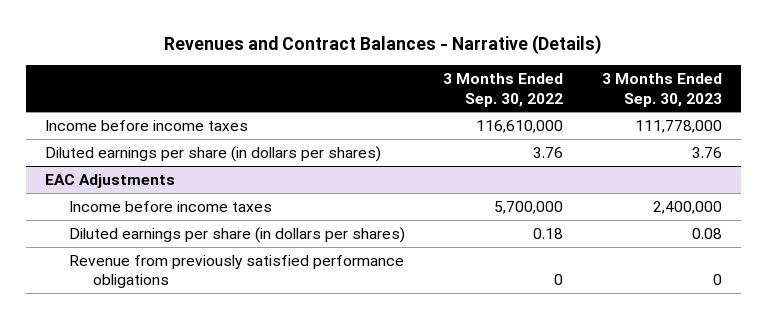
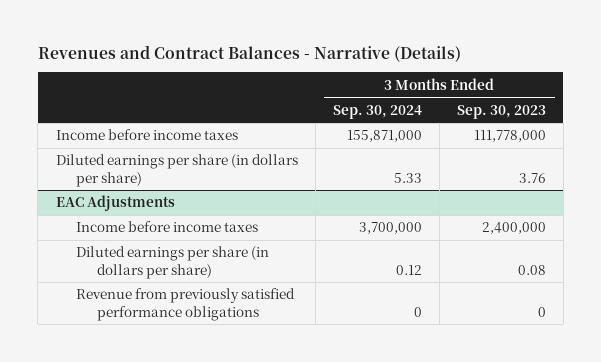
[443,72,564,107] 3 Months Ended Sep. 30, 2022 -> none
none -> [332,104,422,119] Sep. 30, 2024
[44,145,381,162] Diluted earnings per share (in dollars per shares) -> [55,154,298,187] Diluted earnings per share (in dollars per share)
[69,226,406,243] Diluted earnings per share (in dollars per shares) -> [76,246,270,279] Diluted earnings per share (in dollars per share)

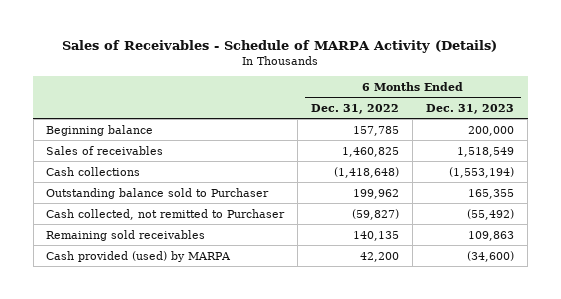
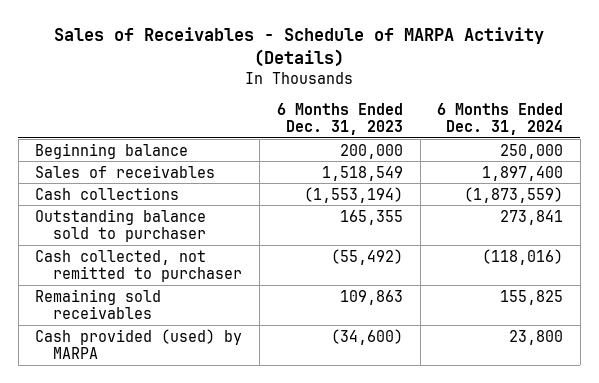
[311,103,400,114] Dec. 31, 2022 -> none
none -> [437,102,564,135] 6 Months Ended Dec. 31, 2024
[46,187,270,199] Outstanding balance sold to Purchaser -> [35,208,207,242] Outstanding balance sold to purchaser
[46,208,286,220] Cash collected, not remitted to Purchaser -> [35,249,243,282] Cash collected, not remitted to purchaser

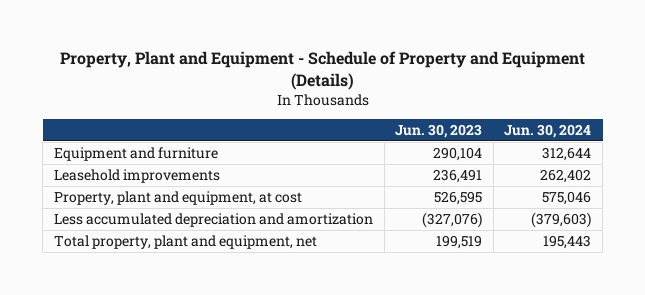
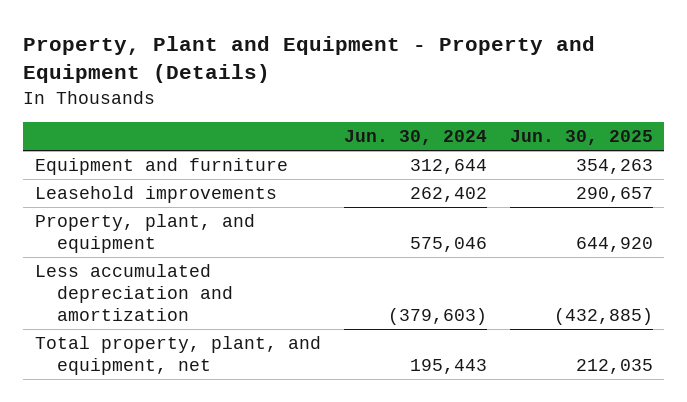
[59,51,585,90] Property, Plant and Equipment - Schedule of Property and Equipment (Details) -> [23,36,596,84] Property, Plant and Equipment - Property and Equipment (Details)
[395,123,483,138] Jun. 30, 2023 -> none
none -> [509,130,653,146] Jun. 30, 2025
[53,191,302,206] Property, plant and equipment, at cost -> [34,214,255,253] Property, plant, and equipment
[53,235,317,250] Total property, plant and equipment, net -> [34,336,321,375] Total property, plant, and equipment, net

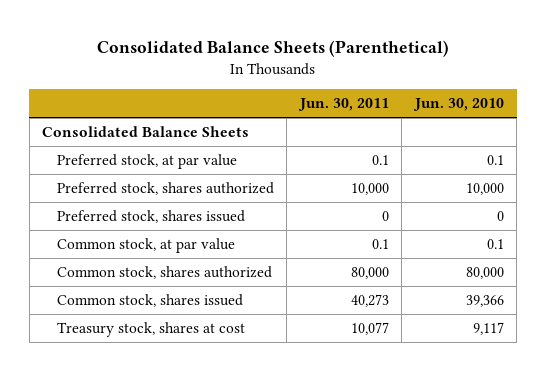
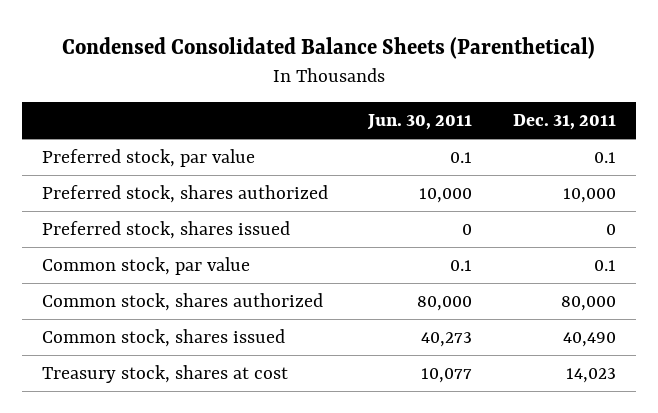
[96,39,449,57] Consolidated Balance Sheets (Parenthetical) -> [61,36,595,59] Condensed Consolidated Balance Sheets (Parenthetical)
[412,98,504,112] Jun. 30, 2010 -> none
none -> [512,114,616,131] Dec. 31, 2011
[42,126,250,138] Consolidated Balance Sheets -> none
[56,154,237,170] Preferred stock, at par value -> [42,148,256,167] Preferred stock, par value
[56,238,235,254] Common stock, at par value -> [42,256,251,275] Common stock, par value

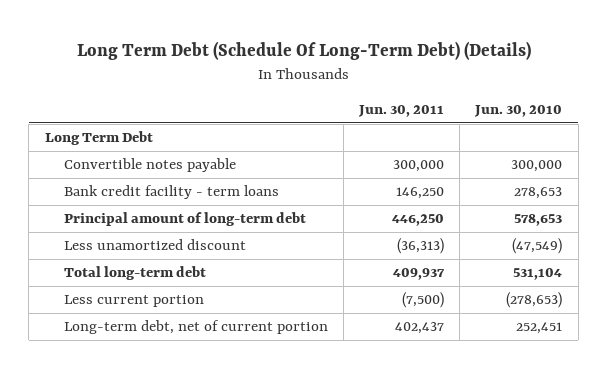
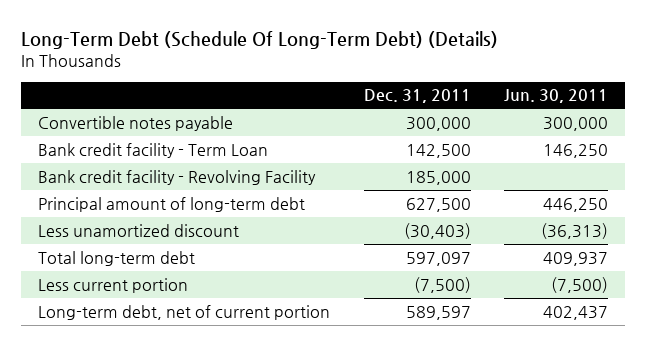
[76,40,531,60] Long Term Debt (Schedule Of Long-Term Debt) (Details) -> [20,31,498,50] Long-Term Debt (Schedule Of Long-Term Debt) (Details)
[474,105,563,118] Jun. 30, 2010 -> none
none -> [363,89,471,104] Dec. 31, 2011
[44,131,153,146] Long Term Debt -> none
[63,185,279,200] Bank credit facility - term loans -> [37,142,268,158] Bank credit facility - Term Loan
none -> [37,169,316,185] Bank credit facility - Revolving Facility

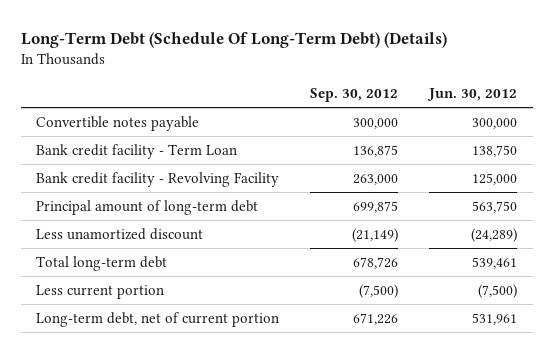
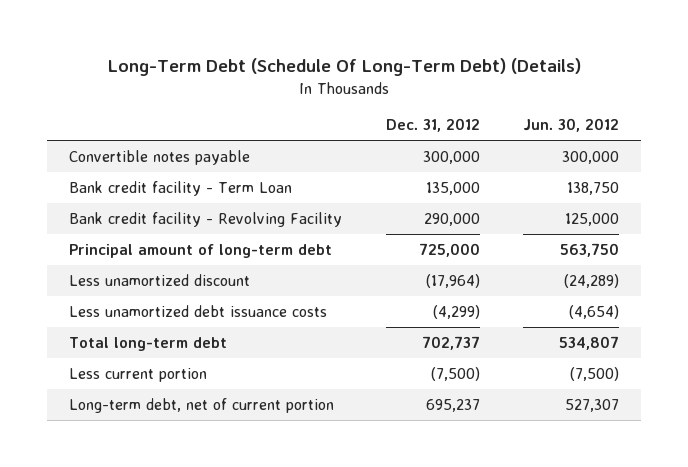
[310,87,399,102] Sep. 30, 2012 -> none
none -> [385,118,480,133] Dec. 31, 2012
none -> [69,304,328,317] Less unamortized debt issuance costs
[472,257,518,270] 539,461 -> [559,335,620,350] 534,807
[472,313,518,326] 531,961 -> [565,398,620,412] 527,307

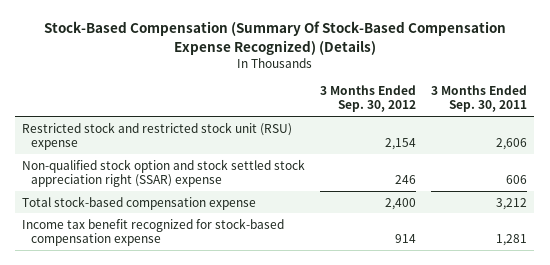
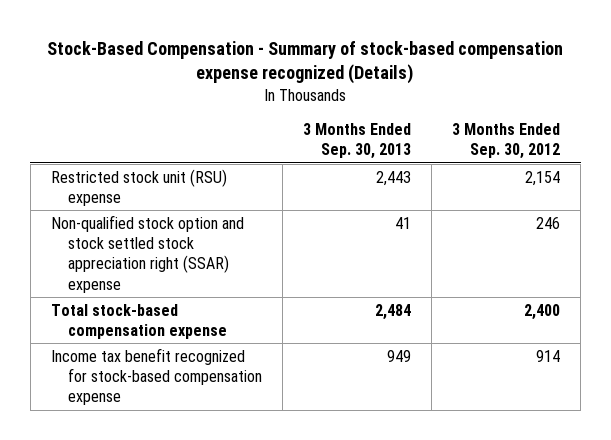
[43,21,506,55] Stock-Based Compensation (Summary Of Stock-Based Compensation Expense Recognized) (Details) -> [47,40,564,85] Stock-Based Compensation - Summary of stock-based compensation expense recognized (Details)
[431,85,528,113] 3 Months Ended Sep. 30, 2011 -> none
none -> [302,123,411,160] 3 Months Ended Sep. 30, 2013
[22,121,293,150] Restricted stock and restricted stock unit (RSU) expense -> [50,168,227,206] Restricted stock unit (RSU) expense

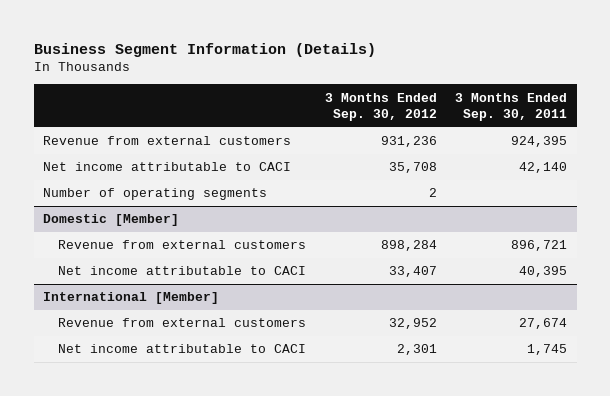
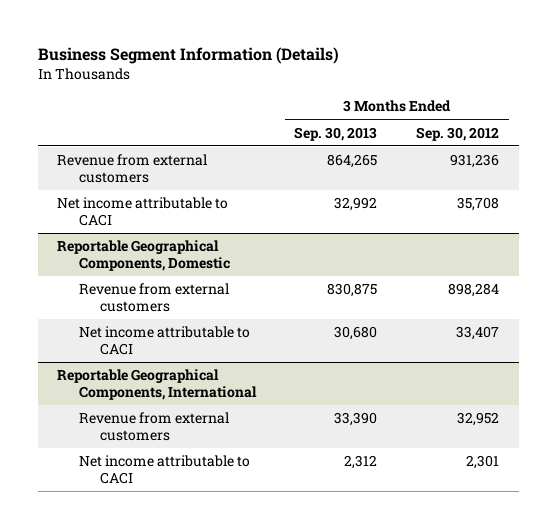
[455,92,568,121] 3 Months Ended Sep. 30, 2011 -> none
none -> [294,126,378,141] Sep. 30, 2013
[43,188,268,201] Number of operating segments -> none
[43,214,180,227] Domestic [Member] -> none
none -> [57,240,230,271] Reportable Geographical Components, Domestic
[43,292,220,305] International [Member] -> none
none -> [57,369,257,400] Reportable Geographical Components, International

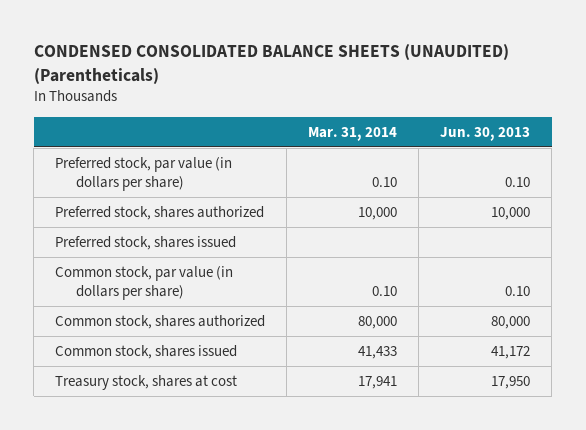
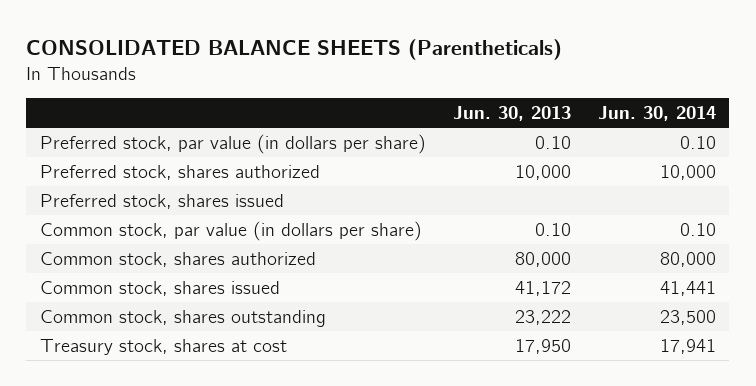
[33,44,509,84] CONDENSED CONSOLIDATED BALANCE SHEETS (UNAUDITED) (Parentheticals) -> [26,38,563,60] CONSOLIDATED BALANCE SHEETS (Parentheticals)
[308,126,398,141] Mar. 31, 2014 -> none
none -> [597,105,716,121] Jun. 30, 2014
none -> [39,309,326,327] Common stock, shares outstanding

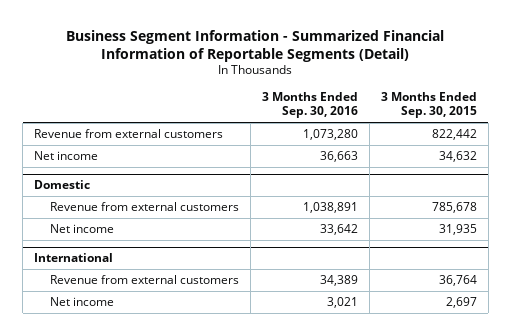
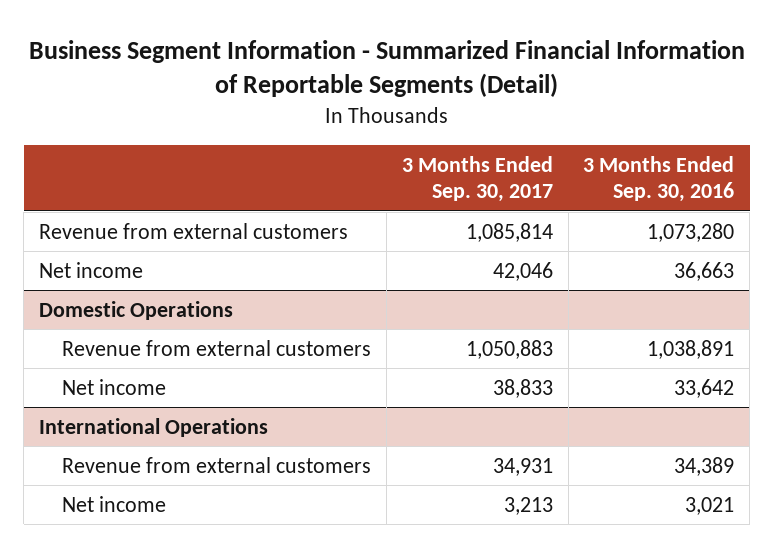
[380,91,477,119] 3 Months Ended Sep. 30, 2015 -> none
none -> [401,156,553,203] 3 Months Ended Sep. 30, 2017
[34,180,91,190] Domestic -> [39,300,234,320] Domestic Operations
[34,253,114,263] International -> [39,417,269,437] International Operations

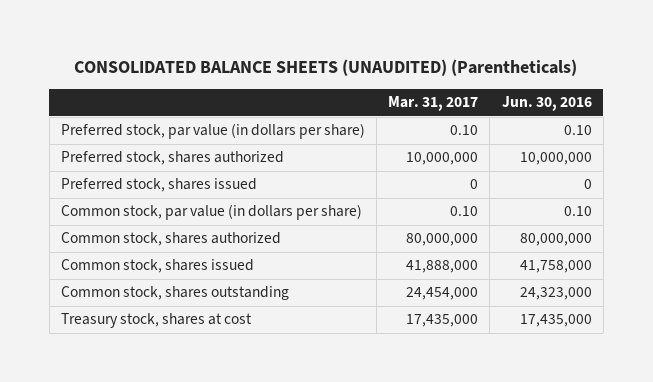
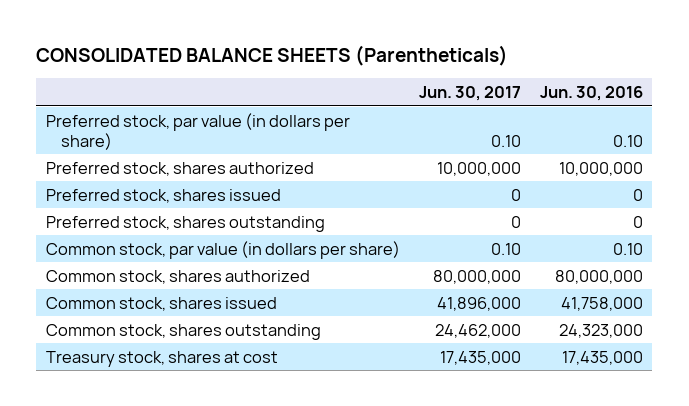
[74,59,578,77] CONSOLIDATED BALANCE SHEETS (UNAUDITED) (Parentheticals) -> [36,44,509,66] CONSOLIDATED BALANCE SHEETS (Parentheticals)
[388,96,479,112] Mar. 31, 2017 -> none
none -> [418,86,521,102] Jun. 30, 2017
none -> [45,215,325,232] Preferred stock, shares outstanding

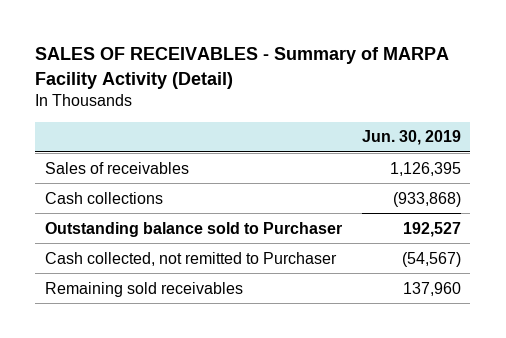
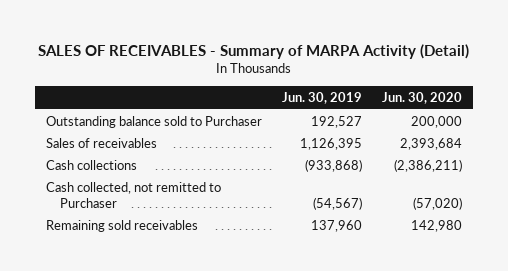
[35,46,450,89] SALES OF RECEIVABLES - Summary of MARPA Facility Activity (Detail) -> [37,43,469,59] SALES OF RECEIVABLES - Summary of MARPA Activity (Detail)
none -> [382,92,463,105] Jun. 30, 2020
[45,221,343,237] Outstanding balance sold to Purchaser -> [45,115,262,128] Outstanding balance sold to Purchaser

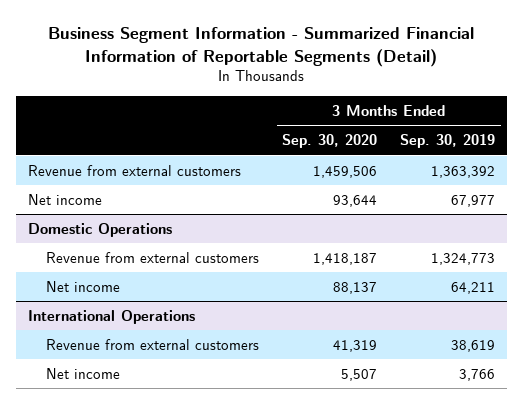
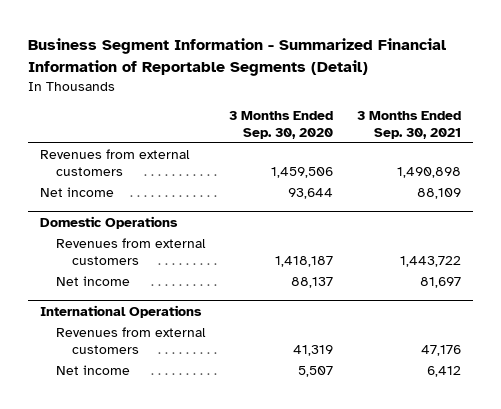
[400,134,496,149] Sep. 30, 2019 -> none
none -> [356,111,461,140] 3 Months Ended Sep. 30, 2021
[27,164,241,176] Revenue from external customers -> [40,149,191,177] Revenues from external customers
[46,251,260,263] Revenue from external customers -> [56,238,207,266] Revenues from external customers
[46,338,260,350] Revenue from external customers -> [56,327,207,355] Revenues from external customers

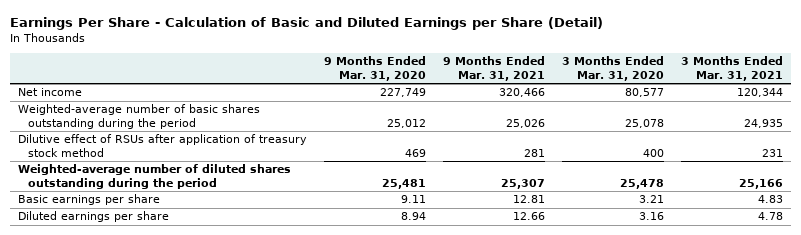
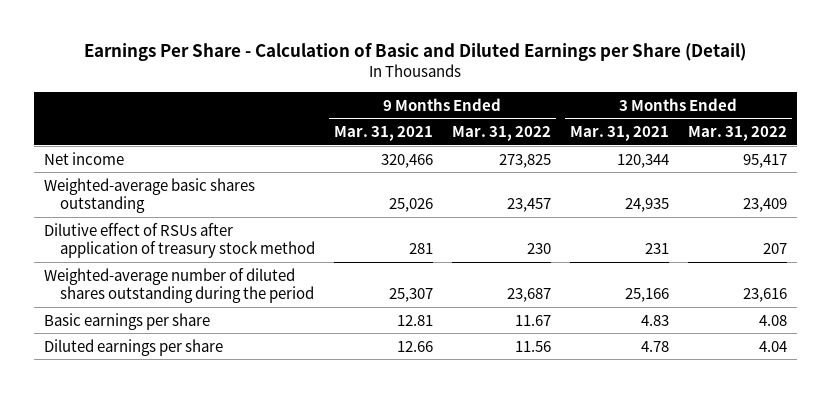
[324,56,427,81] 9 Months Ended Mar. 31, 2020 -> none
[561,56,664,81] 3 Months Ended Mar. 31, 2020 -> none
none -> [451,126,551,142] Mar. 31, 2022
none -> [687,126,787,142] Mar. 31, 2022
[18,104,261,129] Weighted-average number of basic shares outstanding during the period -> [43,177,255,214] Weighted-average basic shares outstanding

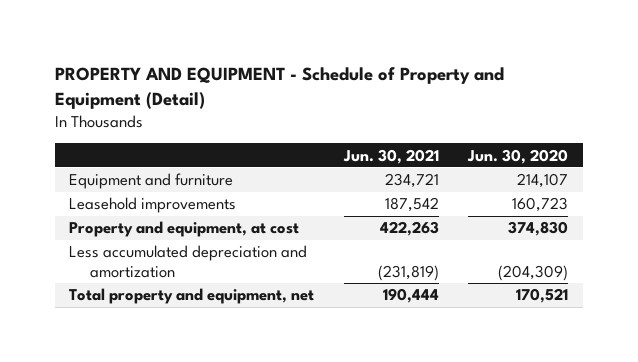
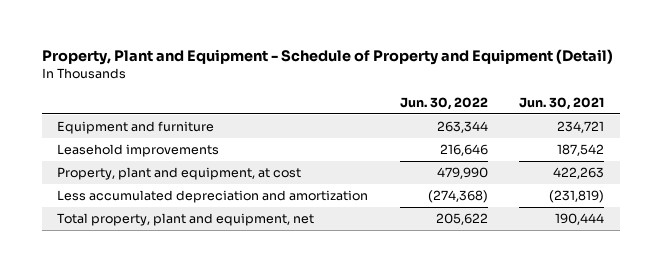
[54,66,504,110] PROPERTY AND EQUIPMENT - Schedule of Property and Equipment (Detail) -> [41,49,613,66] Property, Plant and Equipment - Schedule of Property and Equipment (Detail)
[467,148,569,164] Jun. 30, 2020 -> none
none -> [399,96,488,110] Jun. 30, 2022
[69,221,300,238] Property and equipment, at cost -> [57,167,302,181] Property, plant and equipment, at cost
[69,288,315,305] Total property and equipment, net -> [57,213,315,227] Total property, plant and equipment, net

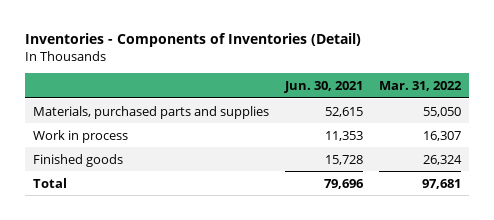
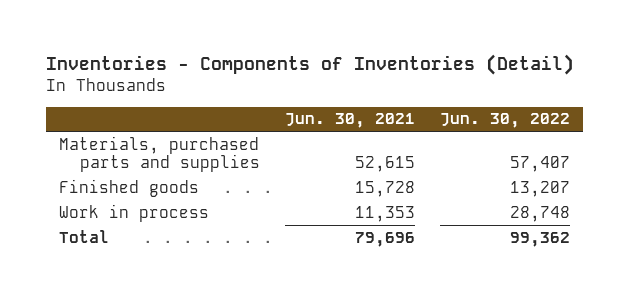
[379,80,463,91] Mar. 31, 2022 -> none
none -> [440,113,571,129] Jun. 30, 2022
[33,129,129,143] Work in process -> [58,203,209,222] Work in process

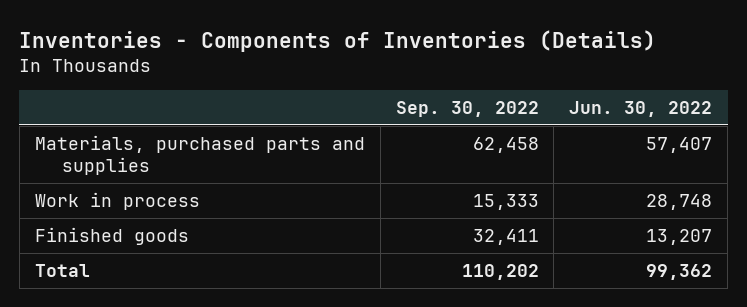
[46,54,575,76] Inventories - Components of Inventories (Detail) -> [19,29,657,52] Inventories - Components of Inventories (Details)
[285,113,416,129] Jun. 30, 2021 -> none
none -> [395,100,539,117] Sep. 30, 2022
[58,178,199,197] Finished goods -> [34,226,189,245] Finished goods

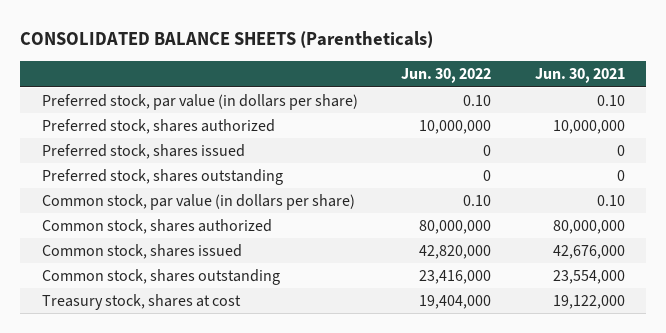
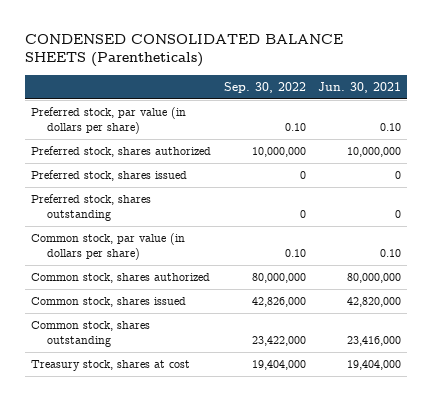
[20,31,434,49] CONSOLIDATED BALANCE SHEETS (Parentheticals) -> [24,33,343,68] CONDENSED CONSOLIDATED BALANCE SHEETS (Parentheticals)
[401,68,492,84] Jun. 30, 2022 -> none
none -> [223,81,306,93] Sep. 30, 2022
[552,245,625,260] 42,676,000 -> [346,297,401,308] 42,820,000
[552,270,625,285] 23,554,000 -> [346,336,401,347] 23,416,000
[552,295,625,310] 19,122,000 -> [346,360,401,371] 19,404,000

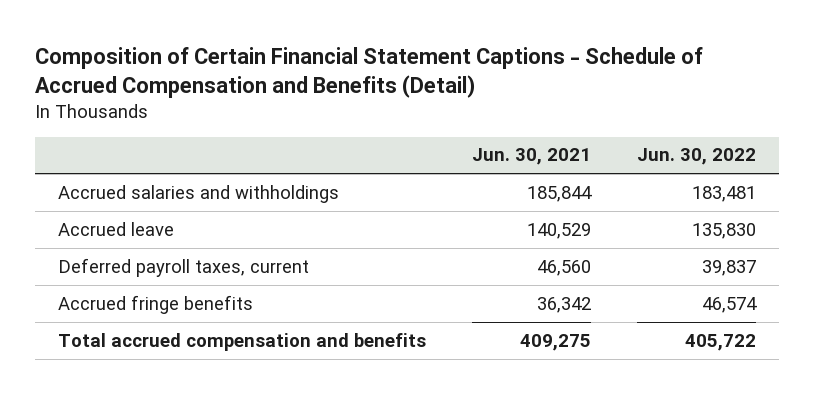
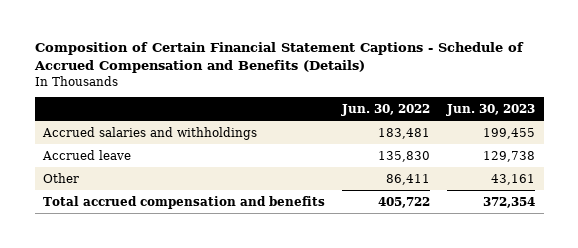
[34,46,703,98] Composition of Certain Financial Statement Captions - Schedule of Accrued Compensation and Benefits (Detail) -> [33,42,524,74] Composition of Certain Financial Statement Captions - Schedule of Accrued Compensation and Benefits (Details)
[471,148,591,166] Jun. 30, 2021 -> none
none -> [446,103,536,116] Jun. 30, 2023
[57,257,309,277] Deferred payroll taxes, current -> none
[57,294,253,314] Accrued fringe benefits -> none
none -> [43,172,80,183] Other

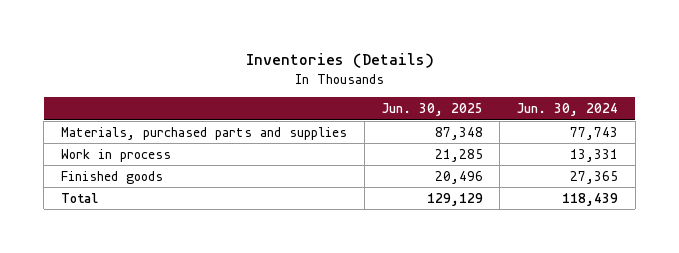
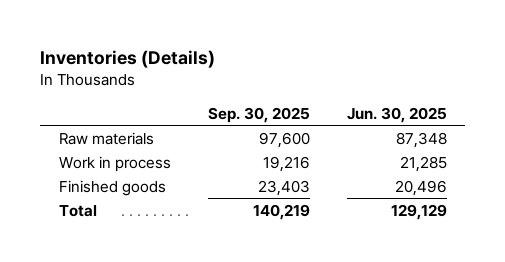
[516,103,618,117] Jun. 30, 2024 -> none
none -> [207,106,310,123] Sep. 30, 2025
[61,126,348,140] Materials, purchased parts and supplies -> [58,131,154,145] Raw materials

